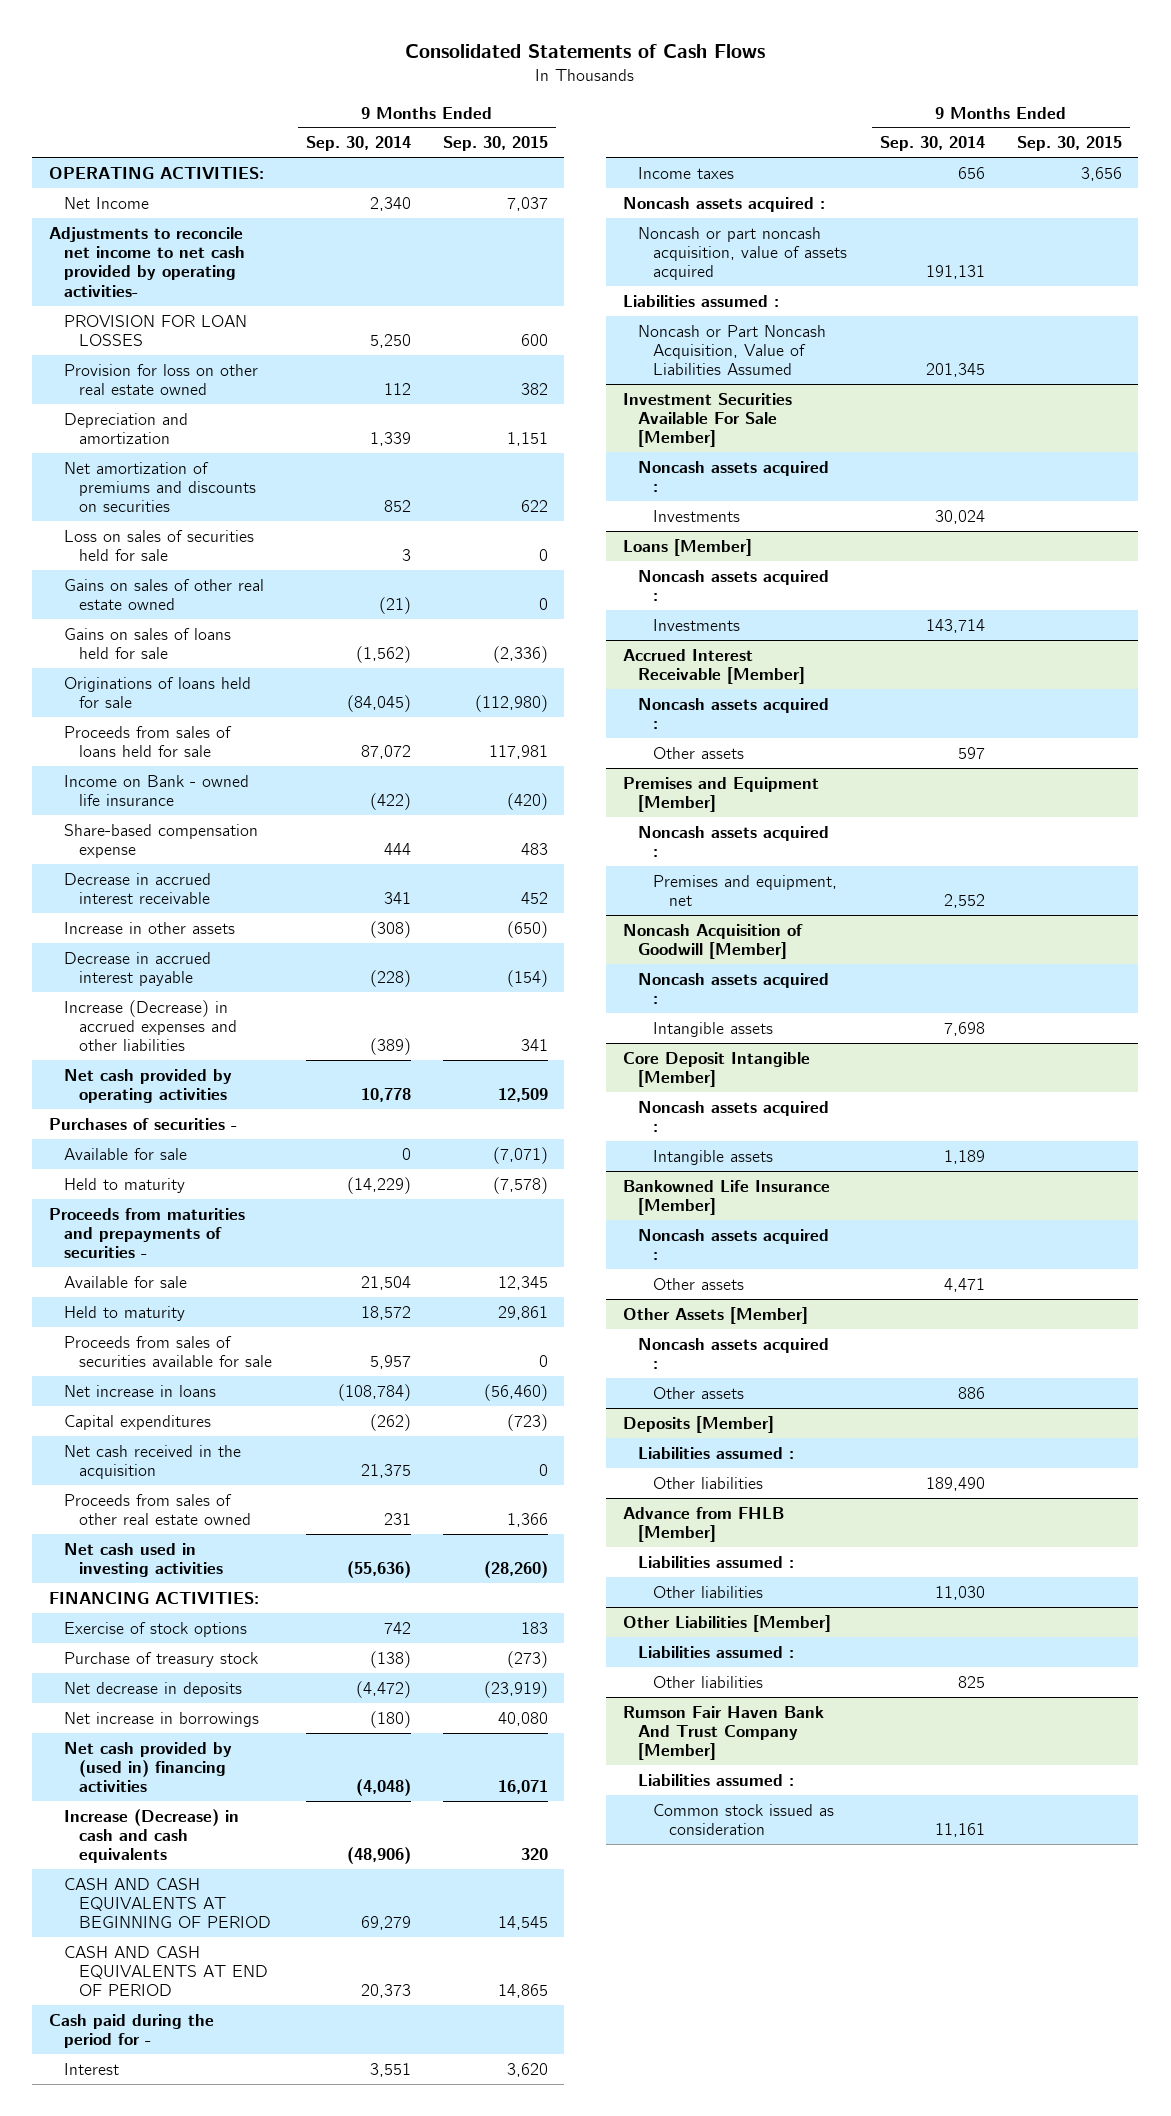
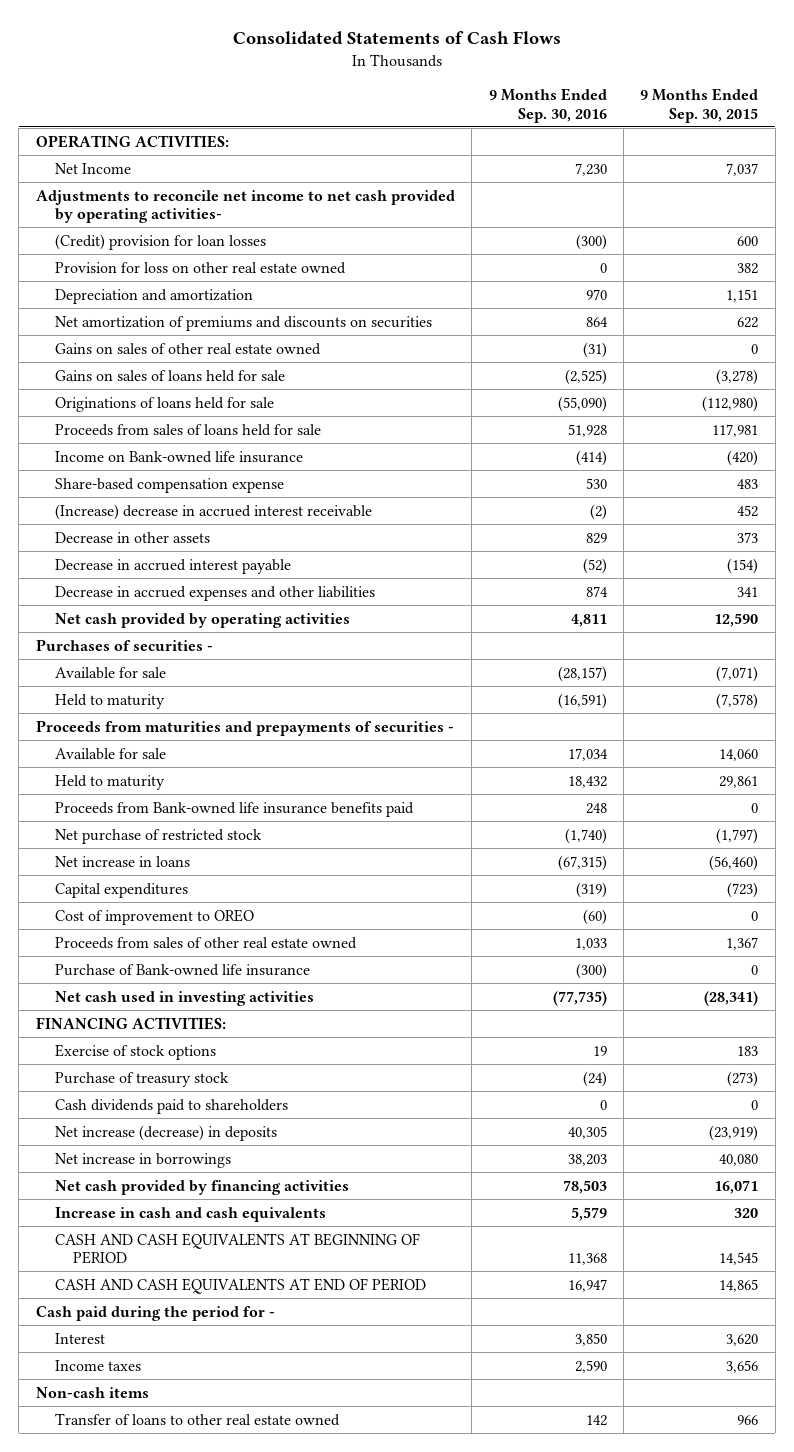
[305,136,411,152] Sep. 30, 2014 -> none
none -> [488,88,607,123] 9 Months Ended Sep. 30, 2016
[63,314,247,346] PROVISION FOR LOAN LOSSES -> [54,233,266,250] (Credit) provision for loan losses
[63,529,254,561] Loss on sales of securities held for sale -> none
[493,645,549,663] (2,336) -> [716,368,759,385] (3,278)
[63,774,249,806] Income on Bank - owned life insurance -> [54,450,303,463] Income on Bank-owned life insurance
[63,872,211,904] Decrease in accrued interest receivable -> [54,503,372,520] (Increase) decrease in accrued interest receivable
[63,921,235,934] Increase in other assets -> [54,531,210,543] Decrease in other assets
[507,920,549,938] (650) -> [737,531,759,543] 373
[63,999,238,1052] Increase (Decrease) in accrued expenses and other liabilities -> [54,585,375,601] Decrease in accrued expenses and other liabilities
[498,1087,549,1102] 12,509 -> [714,612,759,627] 12,590
[498,1275,549,1290] 12,345 -> [719,748,759,761] 14,060
[63,1335,273,1367] Proceeds from sales of securities available for sale -> none
none -> [54,801,414,817] Proceeds from Bank-owned life insurance benefits paid
none -> [54,828,262,844] Net purchase of restricted stock
[63,1444,241,1479] Net cash received in the acquisition -> none
none -> [54,908,254,925] Cost of improvement to OREO
[507,1512,549,1527] 1,366 -> [726,936,759,950] 1,367
none -> [54,963,310,976] Purchase of Bank-owned life insurance
[484,1560,549,1578] (28,260) -> [704,990,759,1006] (28,341)
none -> [54,1098,288,1114] Cash dividends paid to shareholders
[63,1681,242,1697] Net decrease in deposits -> [54,1124,277,1141] Net increase (decrease) in deposits
[63,1741,232,1793] Net cash provided by (used in) financing activities -> [54,1179,349,1195] Net cash provided by financing activities
[63,1808,239,1864] Increase (Decrease) in cash and cash equivalents -> [54,1206,326,1222] Increase in cash and cash equivalents
[622,196,825,212] Noncash assets acquired : -> none
[637,226,848,281] Noncash or part noncash acquisition, value of assets acquired -> none
[622,294,779,307] Liabilities assumed : -> none
[637,324,826,376] Noncash or Part Noncash Acquisition, Value of Liabilities Assumed -> none
[622,392,792,448] Investment Securities Available For Sale [Member] -> none
[637,460,829,492] Noncash assets acquired : -> none
[653,509,741,522] Investments -> none
[622,538,752,556] Loans [Member] -> none
[637,569,829,601] Noncash assets acquired : -> none
[653,618,741,631] Investments -> none
[622,648,805,684] Accrued Interest Receivable [Member] -> none
[637,697,829,729] Noncash assets acquired : -> none
[653,746,745,759] Other assets -> none
[622,776,819,812] Premises and Equipment [Member] -> none
[637,825,829,857] Noncash assets acquired : -> none
[653,874,838,906] Premises and equipment, net -> none
[622,923,803,959] Noncash Acquisition of Goodwill [Member] -> none
[637,972,829,1004] Noncash assets acquired : -> none
[653,1021,774,1037] Intangible assets -> none
[622,1051,810,1087] Core Deposit Intangible [Member] -> none
[637,1100,829,1132] Noncash assets acquired : -> none
[653,1149,774,1165] Intangible assets -> none
[622,1179,830,1215] Bankowned Life Insurance [Member] -> none
[637,1228,829,1260] Noncash assets acquired : -> none
[653,1277,745,1290] Other assets -> none
[622,1306,808,1324] Other Assets [Member] -> none
[637,1337,829,1369] Noncash assets acquired : -> none
[653,1386,745,1399] Other assets -> none
[622,1415,774,1433] Deposits [Member] -> none
[637,1446,794,1459] Liabilities assumed : -> none
[653,1476,764,1489] Other liabilities -> none
[622,1506,784,1542] Advance from FHLB [Member] -> none
[637,1555,794,1568] Liabilities assumed : -> none
[653,1585,764,1598] Other liabilities -> none
[622,1614,831,1632] Other Liabilities [Member] -> none
[637,1645,794,1658] Liabilities assumed : -> none
[653,1675,764,1688] Other liabilities -> none
[622,1705,824,1761] Rumson Fair Haven Bank And Trust Company [Member] -> none
[637,1773,794,1786] Liabilities assumed : -> none
[653,1803,835,1835] Common stock issued as consideration -> none
none -> [35,1386,149,1398] Non-cash items
none -> [54,1412,340,1426] Transfer of loans to other real estate owned

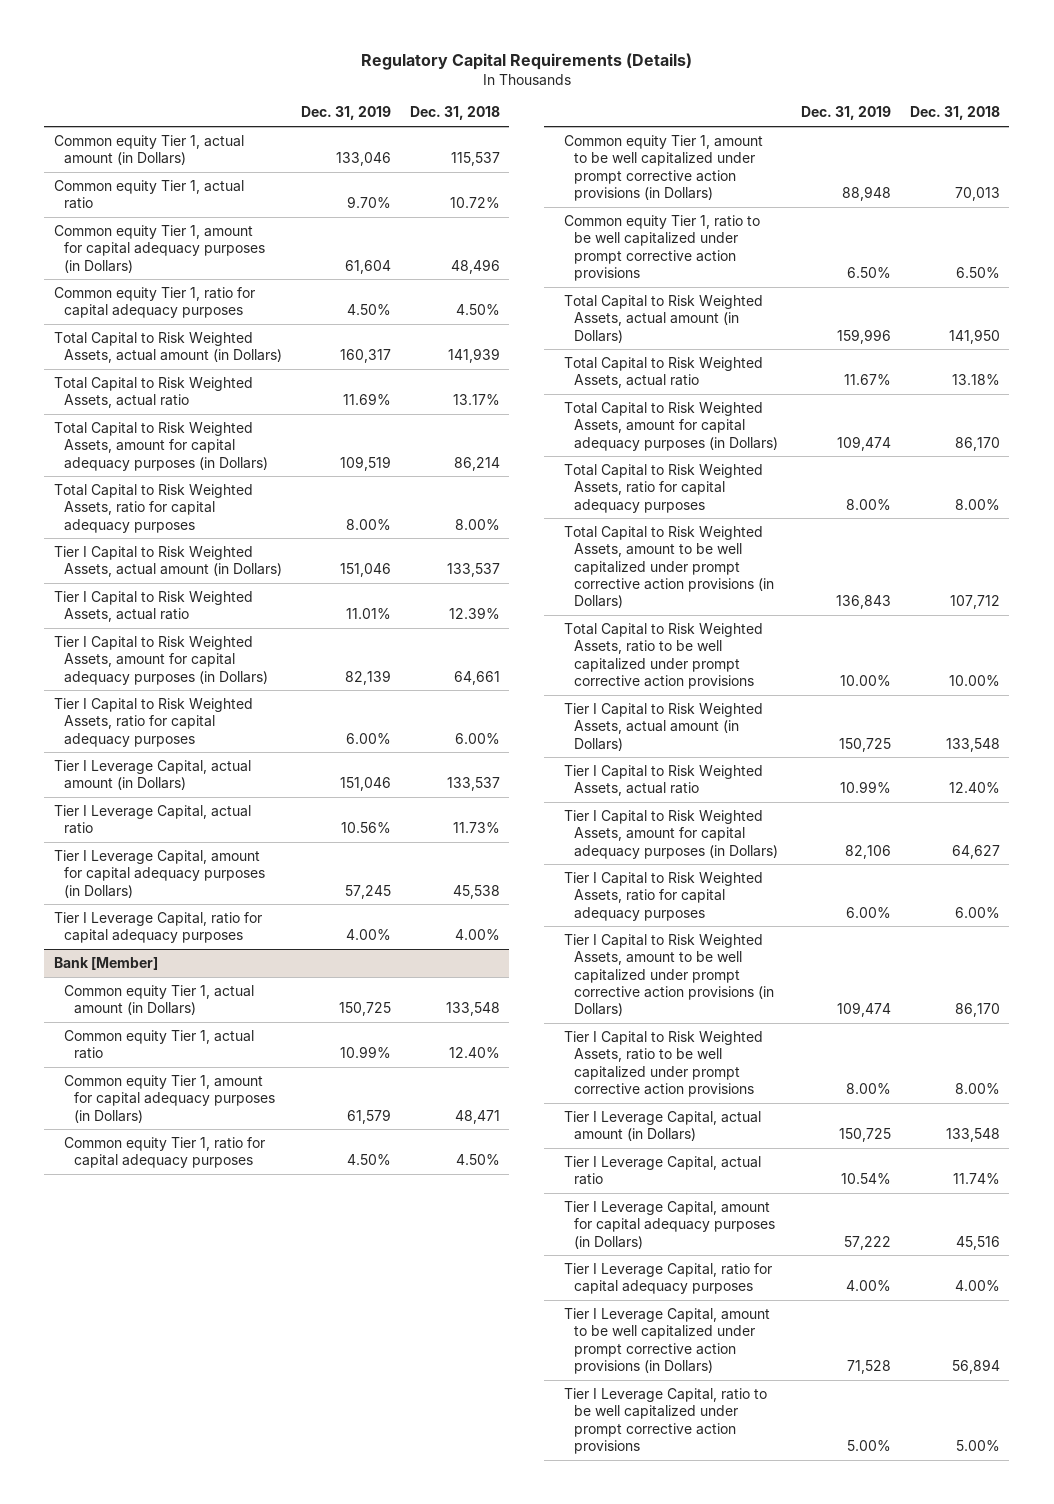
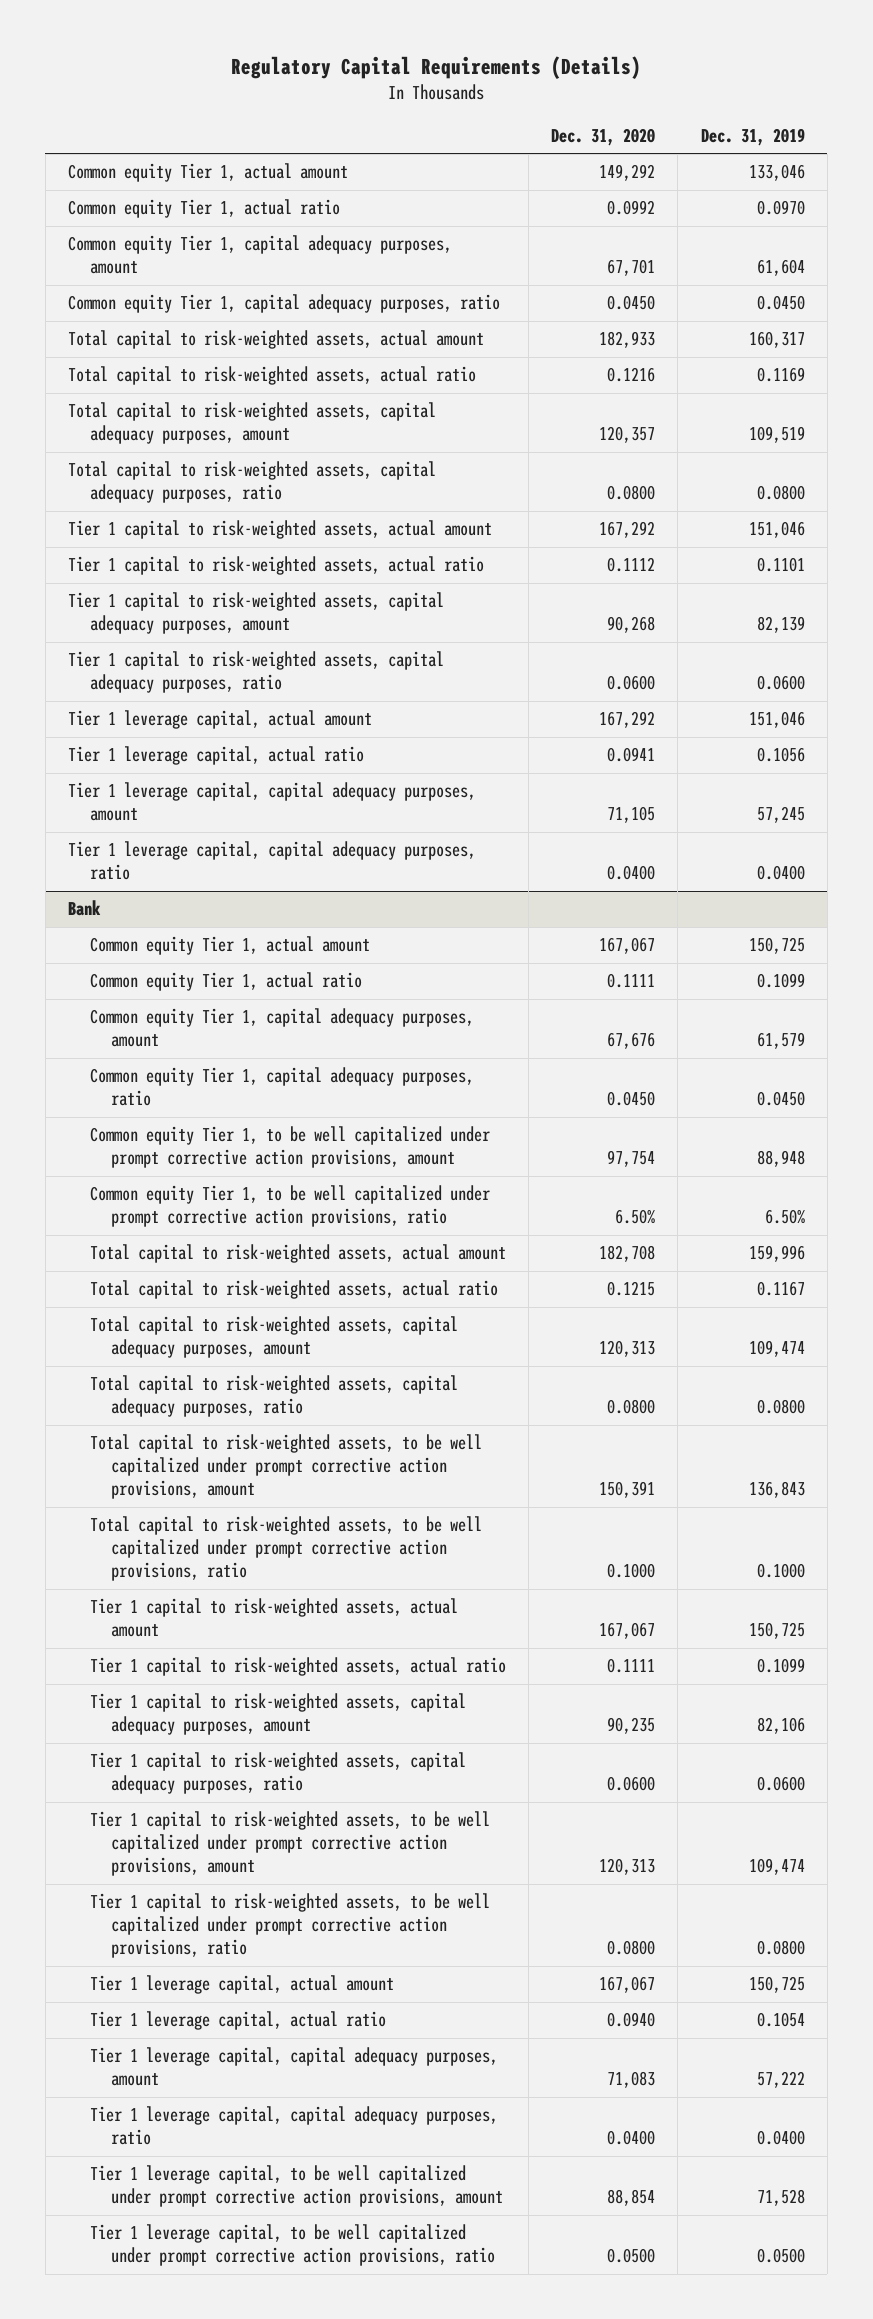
[409,106,500,121] Dec. 31, 2018 -> none
none -> [551,127,656,146] Dec. 31, 2020
[53,134,244,166] Common equity Tier 1, actual amount (in Dollars) -> [67,163,348,183] Common equity Tier 1, actual amount
[346,196,391,209] 9.70% -> [756,200,805,216] 0.0970
[53,224,265,273] Common equity Tier 1, amount for capital adequacy purposes (in Dollars) -> [67,235,452,275] Common equity Tier 1, capital adequacy purposes, amount
[53,286,255,319] Common equity Tier 1, ratio for capital adequacy purposes -> [67,294,500,314] Common equity Tier 1, capital adequacy purposes, ratio
[346,304,391,316] 4.50% -> [756,295,805,311] 0.0450
[53,331,282,364] Total Capital to Risk Weighted Assets, actual amount (in Dollars) -> [67,330,484,350] Total capital to risk-weighted assets, actual amount
[53,376,253,409] Total Capital to Risk Weighted Assets, actual ratio -> [67,366,476,386] Total capital to risk-weighted assets, actual ratio
[342,393,391,406] 11.69% -> [756,367,805,383] 0.1169
[53,421,268,471] Total Capital to Risk Weighted Assets, amount for capital adequacy purposes (in Dollars) -> [67,402,436,445] Total capital to risk-weighted assets, capital adequacy purposes, amount
[53,483,253,533] Total Capital to Risk Weighted Assets, ratio for capital adequacy purposes -> [67,461,436,504] Total capital to risk-weighted assets, capital adequacy purposes, ratio
[345,518,391,530] 8.00% -> [756,485,805,501] 0.0800
[53,545,282,578] Tier I Capital to Risk Weighted Assets, actual amount (in Dollars) -> [67,520,492,540] Tier 1 capital to risk-weighted assets, actual amount
[53,590,253,623] Tier I Capital to Risk Weighted Assets, actual ratio -> [67,556,484,576] Tier 1 capital to risk-weighted assets, actual ratio
[345,608,391,620] 11.01% -> [756,557,805,573] 0.1101
[53,635,268,685] Tier I Capital to Risk Weighted Assets, amount for capital adequacy purposes (in Dollars) -> [67,592,444,635] Tier 1 capital to risk-weighted assets, capital adequacy purposes, amount
[53,697,253,747] Tier I Capital to Risk Weighted Assets, ratio for capital adequacy purposes -> [67,651,444,694] Tier 1 capital to risk-weighted assets, capital adequacy purposes, ratio
[345,732,391,744] 6.00% -> [756,675,805,691] 0.0600
[53,759,251,791] Tier I Leverage Capital, actual amount (in Dollars) -> [67,710,372,730] Tier 1 leverage capital, actual amount
[53,804,251,835] Tier I Leverage Capital, actual ratio -> [67,746,364,766] Tier 1 leverage capital, actual ratio
[340,822,391,834] 10.56% -> [756,747,805,763] 0.1056
[53,849,265,898] Tier I Leverage Capital, amount for capital adequacy purposes (in Dollars) -> [67,782,476,822] Tier 1 leverage capital, capital adequacy purposes, amount
[53,911,262,944] Tier I Leverage Capital, ratio for capital adequacy purposes -> [67,841,476,881] Tier 1 leverage capital, capital adequacy purposes, ratio
[345,929,391,941] 4.00% -> [756,865,805,881] 0.0400
[53,956,158,970] Bank [Member] -> [67,900,101,917] Bank
[63,984,254,1016] Common equity Tier 1, actual amount (in Dollars) -> [89,936,370,956] Common equity Tier 1, actual amount
[339,1046,391,1059] 10.99% -> [756,973,805,989] 0.1099
[63,1074,275,1123] Common equity Tier 1, amount for capital adequacy purposes (in Dollars) -> [89,1008,474,1048] Common equity Tier 1, capital adequacy purposes, amount
[63,1136,265,1169] Common equity Tier 1, ratio for capital adequacy purposes -> [89,1067,474,1107] Common equity Tier 1, capital adequacy purposes, ratio
[346,1154,391,1166] 4.50% -> [756,1091,805,1107] 0.0450
[563,134,763,201] Common equity Tier 1, amount to be well capitalized under prompt corrective action provisions (in Dollars) -> [89,1126,490,1169] Common equity Tier 1, to be well capitalized under prompt corrective action provisions, amount
[563,214,760,281] Common equity Tier 1, ratio to be well capitalized under prompt corrective action provisions -> [89,1185,490,1228] Common equity Tier 1, to be well capitalized under prompt corrective action provisions, ratio
[563,294,763,343] Total Capital to Risk Weighted Assets, actual amount (in Dollars) -> [89,1244,506,1264] Total capital to risk-weighted assets, actual amount
[563,356,763,389] Total Capital to Risk Weighted Assets, actual ratio -> [89,1280,498,1300] Total capital to risk-weighted assets, actual ratio
[843,374,891,386] 11.67% -> [756,1281,805,1297] 0.1167
[563,401,778,451] Total Capital to Risk Weighted Assets, amount for capital adequacy purposes (in Dollars) -> [89,1316,458,1359] Total capital to risk-weighted assets, capital adequacy purposes, amount
[563,463,763,513] Total Capital to Risk Weighted Assets, ratio for capital adequacy purposes -> [89,1375,458,1418] Total capital to risk-weighted assets, capital adequacy purposes, ratio
[845,498,891,510] 8.00% -> [756,1399,805,1415] 0.0800
[563,525,774,609] Total Capital to Risk Weighted Assets, amount to be well capitalized under prompt corrective action provisions (in Dollars) -> [89,1434,482,1500] Total capital to risk-weighted assets, to be well capitalized under prompt corrective action provisions, amount
[563,622,763,689] Total Capital to Risk Weighted Assets, ratio to be well capitalized under prompt corrective action provisions -> [89,1516,482,1582] Total capital to risk-weighted assets, to be well capitalized under prompt corrective action provisions, ratio
[839,674,891,686] 10.00% -> [756,1563,805,1579] 0.1000
[563,702,763,751] Tier I Capital to Risk Weighted Assets, actual amount (in Dollars) -> [89,1598,458,1638] Tier 1 capital to risk-weighted assets, actual amount
[563,764,763,797] Tier I Capital to Risk Weighted Assets, actual ratio -> [89,1657,506,1677] Tier 1 capital to risk-weighted assets, actual ratio
[839,781,891,794] 10.99% -> [756,1658,805,1674] 0.1099
[563,809,778,859] Tier I Capital to Risk Weighted Assets, amount for capital adequacy purposes (in Dollars) -> [89,1693,466,1736] Tier 1 capital to risk-weighted assets, capital adequacy purposes, amount
[563,871,763,921] Tier I Capital to Risk Weighted Assets, ratio for capital adequacy purposes -> [89,1752,466,1795] Tier 1 capital to risk-weighted assets, capital adequacy purposes, ratio
[845,906,891,918] 6.00% -> [756,1776,805,1792] 0.0600
[563,933,774,1017] Tier I Capital to Risk Weighted Assets, amount to be well capitalized under prompt corrective action provisions (in Dollars) -> [89,1811,490,1877] Tier 1 capital to risk-weighted assets, to be well capitalized under prompt corrective action provisions, amount
[563,1030,763,1097] Tier I Capital to Risk Weighted Assets, ratio to be well capitalized under prompt corrective action provisions -> [89,1893,490,1959] Tier 1 capital to risk-weighted assets, to be well capitalized under prompt corrective action provisions, ratio
[845,1082,891,1094] 8.00% -> [756,1940,805,1956] 0.0800
[563,1110,761,1142] Tier I Leverage Capital, actual amount (in Dollars) -> [89,1975,394,1995] Tier 1 leverage capital, actual amount
[563,1155,761,1186] Tier I Leverage Capital, actual ratio -> [89,2011,386,2031] Tier 1 leverage capital, actual ratio
[840,1173,891,1185] 10.54% -> [756,2012,805,2028] 0.1054
[563,1200,775,1249] Tier I Leverage Capital, amount for capital adequacy purposes (in Dollars) -> [89,2047,498,2087] Tier 1 leverage capital, capital adequacy purposes, amount
[563,1262,772,1295] Tier I Leverage Capital, ratio for capital adequacy purposes -> [89,2106,498,2146] Tier 1 leverage capital, capital adequacy purposes, ratio
[845,1280,891,1292] 4.00% -> [756,2130,805,2146] 0.0400
[563,1307,770,1374] Tier I Leverage Capital, amount to be well capitalized under prompt corrective action provisions (in Dollars) -> [89,2165,504,2208] Tier 1 leverage capital, to be well capitalized under prompt corrective action provisions, amount
[563,1387,767,1454] Tier I Leverage Capital, ratio to be well capitalized under prompt corrective action provisions -> [89,2224,496,2267] Tier 1 leverage capital, to be well capitalized under prompt corrective action provisions, ratio
[846,1439,891,1451] 5.00% -> [756,2248,805,2264] 0.0500

